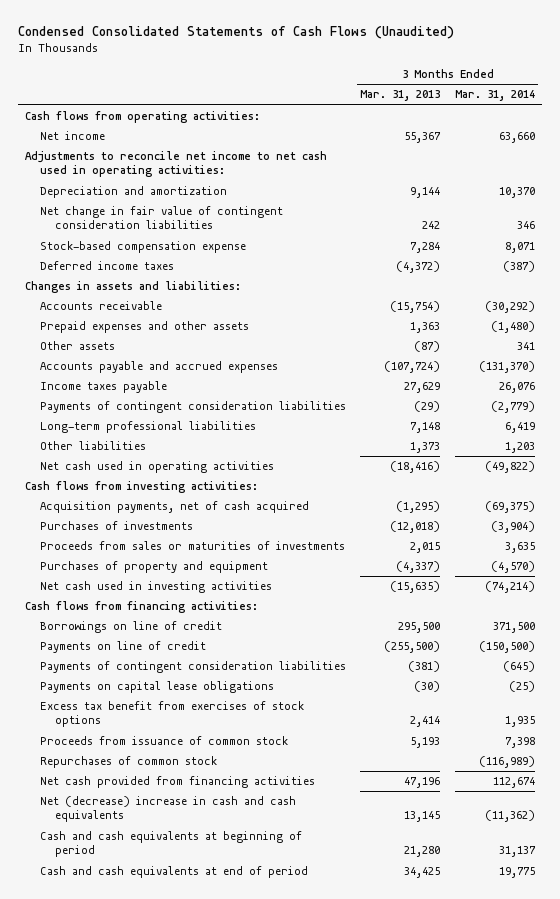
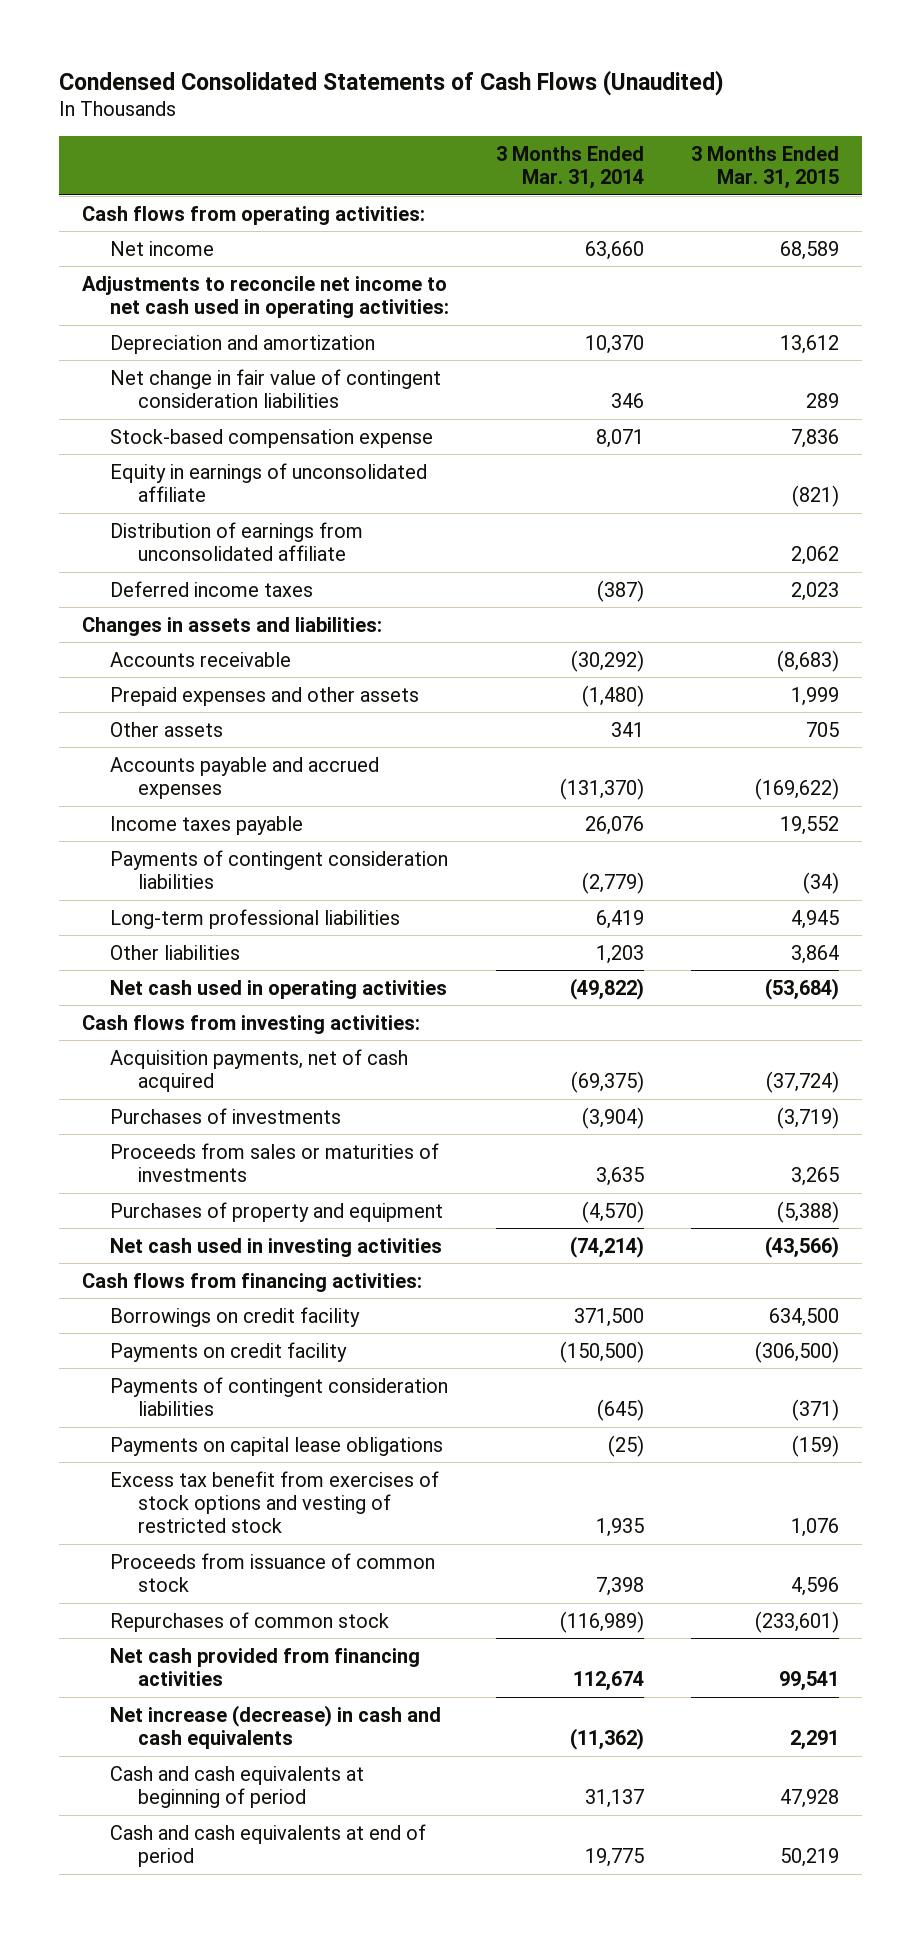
[360,90,441,102] Mar. 31, 2013 -> none
none -> [690,145,839,190] 3 Months Ended Mar. 31, 2015
none -> [110,462,428,502] Equity in earnings of unconsolidated affiliate
none -> [110,521,364,561] Distribution of earnings from unconsolidated affiliate
[40,621,223,634] Borrowings on line of credit -> [110,1306,361,1327] Borrowings on credit facility
[40,641,207,654] Payments on line of credit -> [110,1341,348,1362] Payments on credit facility
[40,701,305,728] Excess tax benefit from exercises of stock options -> [110,1470,440,1534] Excess tax benefit from exercises of stock options and vesting of restricted stock
[40,796,297,823] Net (decrease) increase in cash and cash equivalents -> [110,1704,442,1749] Net increase (decrease) in cash and cash equivalents

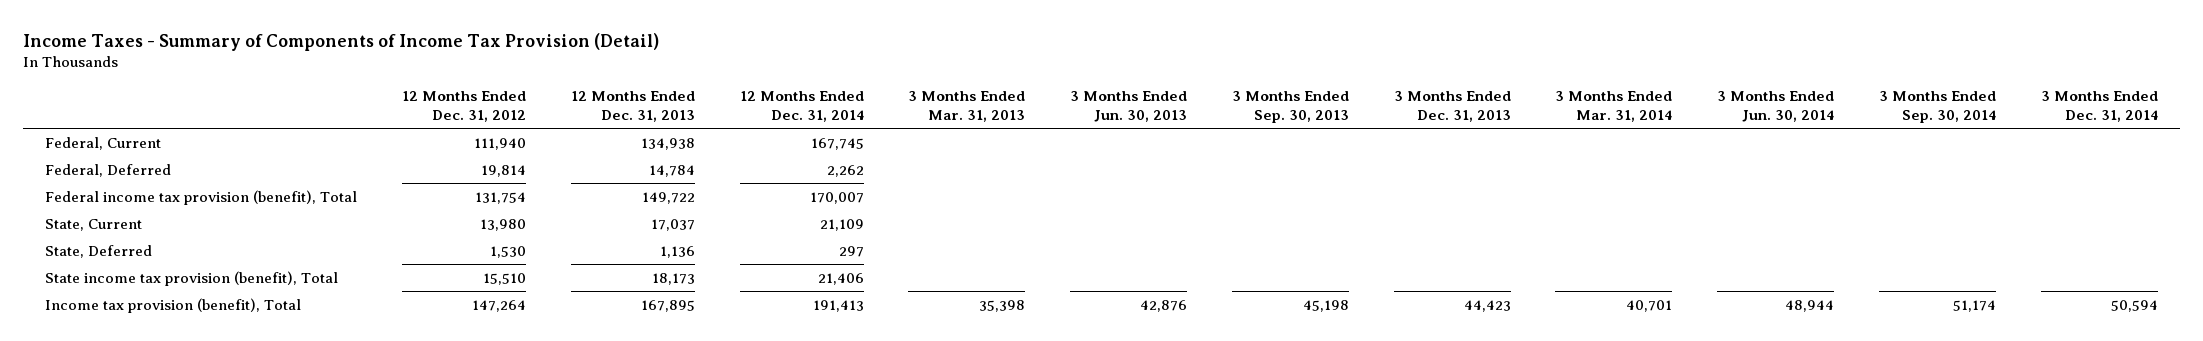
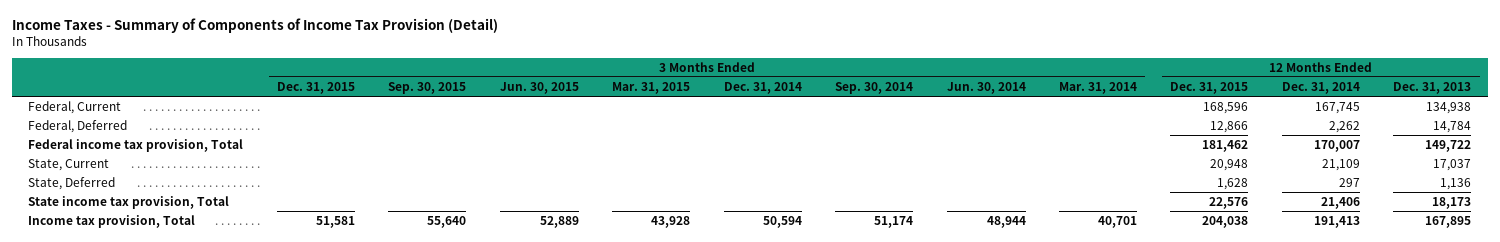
[402,91,527,122] 12 Months Ended Dec. 31, 2012 -> none
[908,91,1026,122] 3 Months Ended Mar. 31, 2013 -> none
[1070,91,1188,122] 3 Months Ended Jun. 30, 2013 -> none
[1231,91,1349,123] 3 Months Ended Sep. 30, 2013 -> none
[1393,91,1511,122] 3 Months Ended Dec. 31, 2013 -> none
none -> [276,81,355,94] Dec. 31, 2015
none -> [388,81,467,94] Sep. 30, 2015
none -> [499,81,579,94] Jun. 30, 2015
none -> [612,81,691,94] Mar. 31, 2015
none -> [1170,81,1249,94] Dec. 31, 2015
[45,189,358,205] Federal income tax provision (benefit), Total -> [28,138,244,152] Federal income tax provision, Total
[45,270,339,286] State income tax provision (benefit), Total -> [28,195,230,209] State income tax provision, Total
[45,297,302,313] Income tax provision (benefit), Total -> [28,214,196,228] Income tax provision, Total

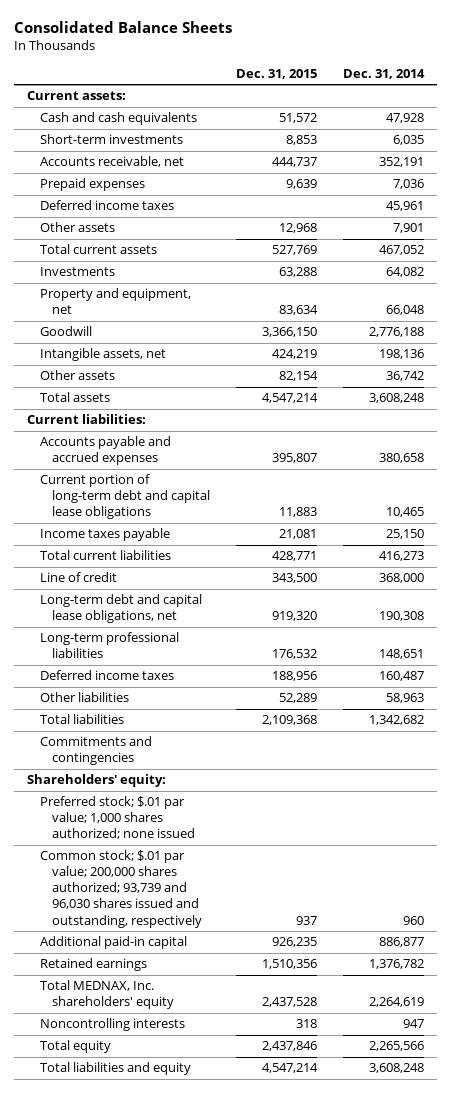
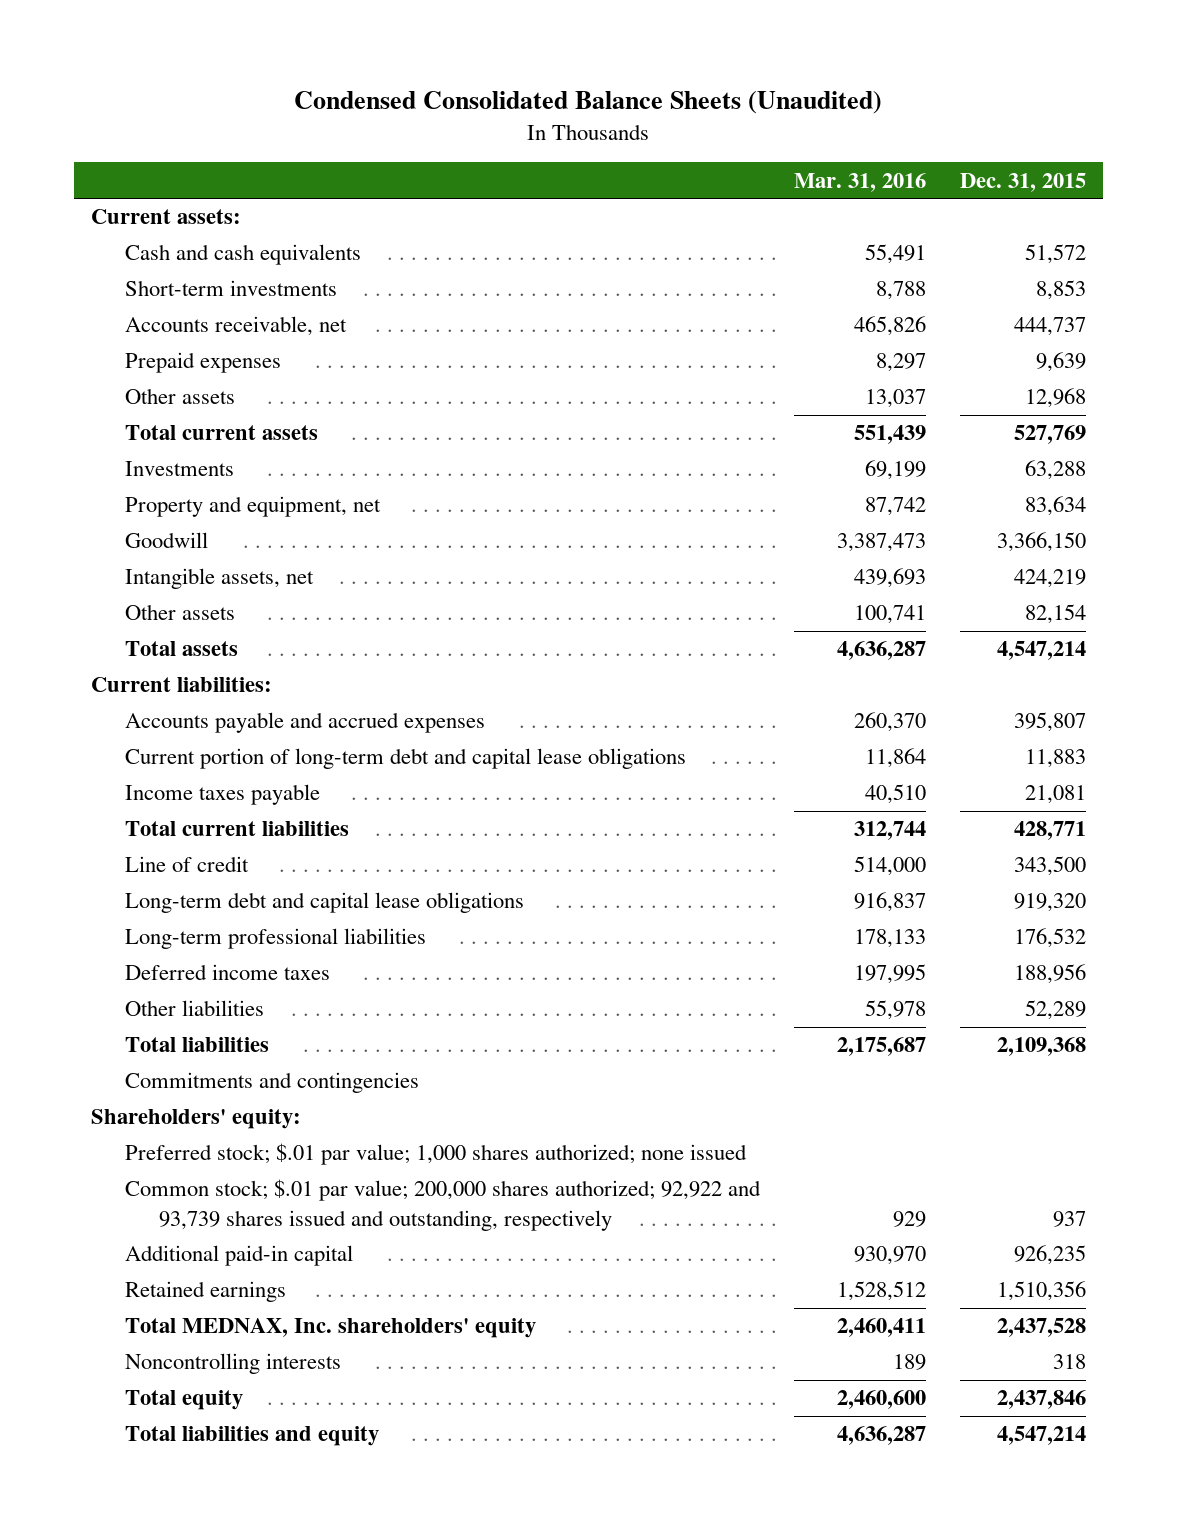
[14,21,233,34] Consolidated Balance Sheets -> [294,90,883,114] Condensed Consolidated Balance Sheets (Unaudited)
[343,68,426,79] Dec. 31, 2014 -> none
none -> [793,172,926,192] Mar. 31, 2016
[39,200,174,211] Deferred income taxes -> none
[39,594,202,624] Long-term debt and capital lease obligations, net -> [124,892,524,914] Long-term debt and capital lease obligations
[39,850,203,928] Common stock; $.01 par value; 200,000 shares authorized; 93,739 and 96,030 shares issued and outstanding, respectively -> [124,1179,761,1231] Common stock; $.01 par value; 200,000 shares authorized; 92,922 and 93,739 shares issued and outstanding, respectively

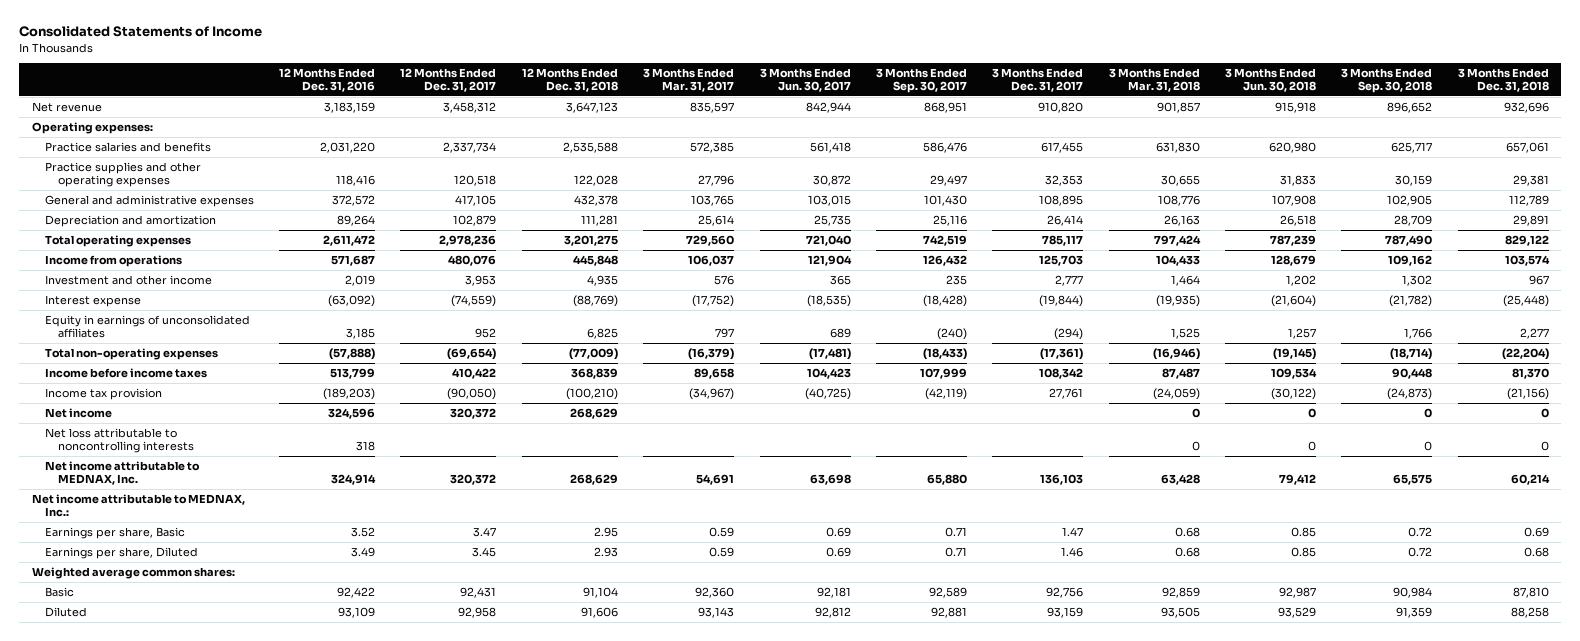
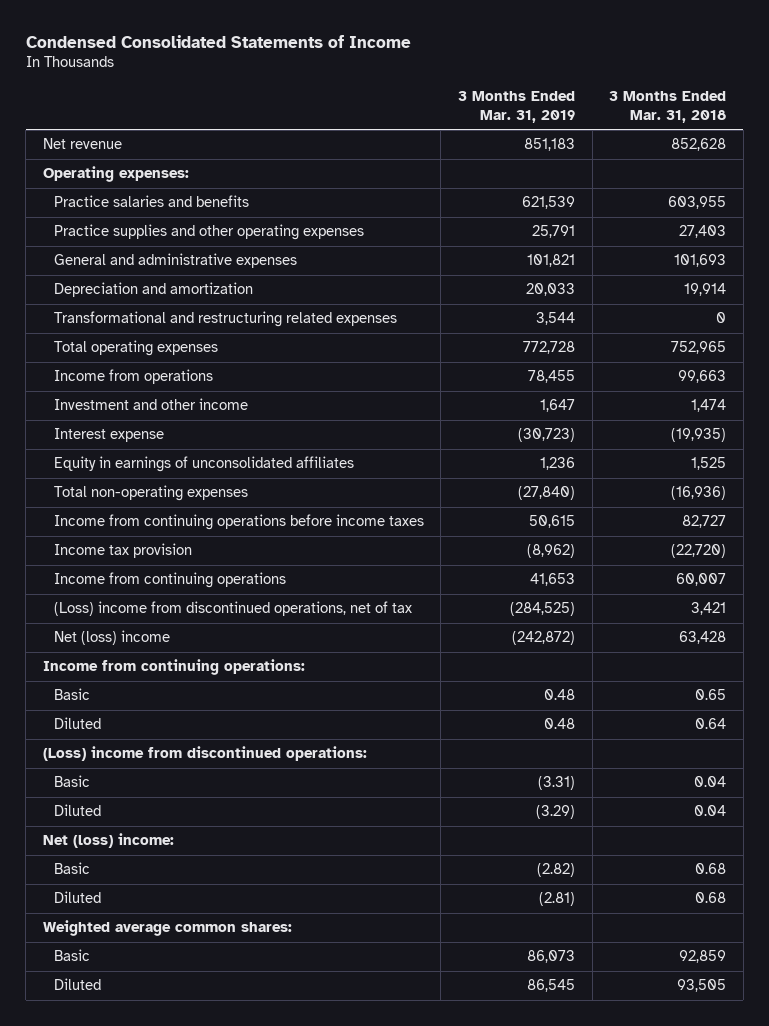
[19,26,263,38] Consolidated Statements of Income -> [25,34,411,48] Condensed Consolidated Statements of Income
[279,67,376,93] 12 Months Ended Dec. 31, 2016 -> none
[400,67,497,93] 12 Months Ended Dec. 31, 2017 -> none
[521,67,618,93] 12 Months Ended Dec. 31, 2018 -> none
[643,67,735,93] 3 Months Ended Mar. 31, 2017 -> none
[759,67,851,93] 3 Months Ended Jun. 30, 2017 -> none
[875,67,967,94] 3 Months Ended Sep. 30, 2017 -> none
[992,67,1084,93] 3 Months Ended Dec. 31, 2017 -> none
[1224,67,1316,93] 3 Months Ended Jun. 30, 2018 -> none
[1341,67,1433,94] 3 Months Ended Sep. 30, 2018 -> none
[1457,67,1549,93] 3 Months Ended Dec. 31, 2018 -> none
none -> [458,91,576,123] 3 Months Ended Mar. 31, 2019
[1156,101,1200,113] 901,857 -> [671,138,727,152] 852,628
[1155,141,1200,153] 631,830 -> [668,196,727,210] 603,955
[1160,175,1200,187] 30,655 -> [679,225,727,239] 27,403
[1157,194,1200,206] 108,776 -> [674,254,727,268] 101,693
[1163,214,1200,226] 26,163 -> [684,283,727,297] 19,914
none -> [53,311,397,328] Transformational and restructuring related expenses
[1153,234,1201,246] 797,424 -> [671,341,727,355] 752,965
[1155,254,1200,266] 104,433 -> [678,370,727,384] 99,663
[1170,274,1200,286] 1,464 -> [691,399,727,413] 1,474
[44,407,112,418] Net income -> none
[44,427,194,454] Net loss attributable to noncontrolling interests -> none
[1152,347,1200,360] (16,946) -> [671,486,727,501] (16,936)
[44,367,207,378] Income before income taxes -> [53,514,424,531] Income from continuing operations before income taxes
[1161,367,1200,379] 87,487 -> [682,515,727,529] 82,727
[1152,387,1200,400] (24,059) -> [671,544,727,559] (22,720)
none -> [53,572,286,589] Income from continuing operations
none -> [53,601,412,617] (Loss) income from discontinued operations, net of tax
[44,460,200,486] Net income attributable to MEDNAX, Inc. -> [53,630,170,646] Net (loss) income
none -> [42,659,305,676] Income from continuing operations:
none -> [53,688,90,701] Basic
none -> [53,717,101,730] Diluted
none -> [42,746,367,762] (Loss) income from discontinued operations:
none -> [53,775,90,788] Basic
none -> [53,804,101,817] Diluted
[31,493,245,518] Net income attributable to MEDNAX, Inc.: -> [42,833,174,849] Net (loss) income:
[44,526,185,539] Earnings per share, Basic -> [53,862,90,875] Basic
[44,546,198,559] Earnings per share, Diluted -> [53,891,101,904] Diluted

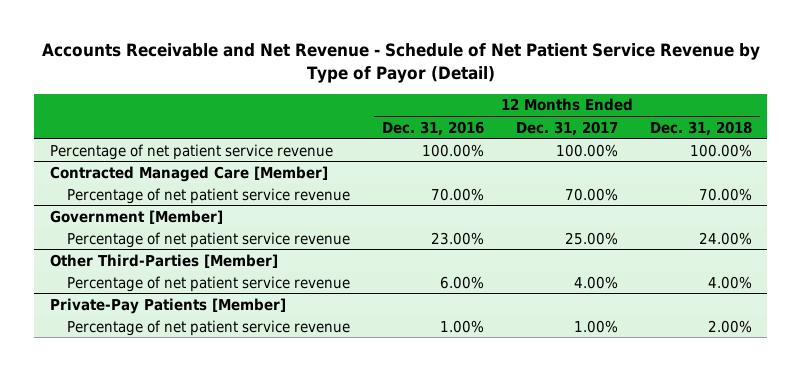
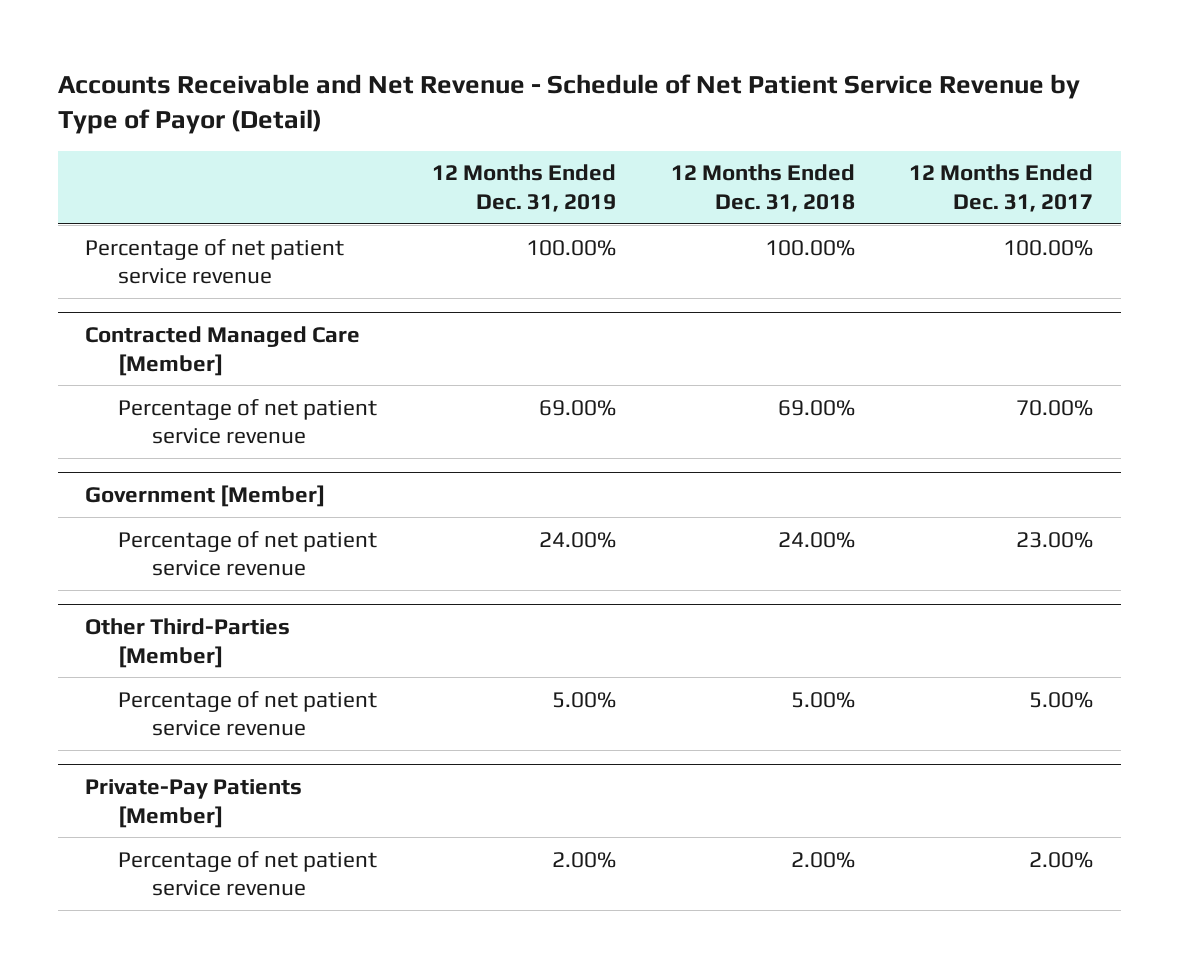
[382,120,485,136] Dec. 31, 2016 -> none
none -> [431,164,616,213] 12 Months Ended Dec. 31, 2019
[698,187,752,201] 70.00% -> [777,399,855,416] 69.00%
[564,231,618,245] 25.00% -> [1016,531,1094,548] 23.00%
[573,275,618,289] 4.00% -> [1029,691,1094,708] 5.00%
[707,275,752,289] 4.00% -> [790,691,855,708] 5.00%
[573,319,618,333] 1.00% -> [1029,851,1094,868] 2.00%

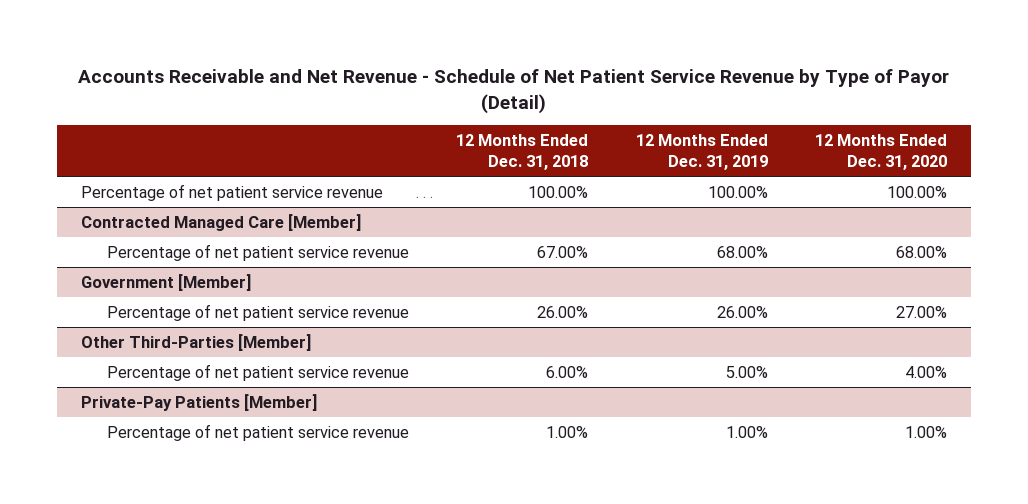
[909,164,1094,213] 12 Months Ended Dec. 31, 2017 -> none
none -> [815,134,948,170] 12 Months Ended Dec. 31, 2020
[538,399,616,416] 69.00% -> [716,245,768,258] 68.00%
[777,399,855,416] 69.00% -> [537,245,589,258] 67.00%
[538,531,616,548] 24.00% -> [716,305,768,318] 26.00%
[777,531,855,548] 24.00% -> [537,305,589,318] 26.00%
[790,691,855,708] 5.00% -> [546,365,589,378] 6.00%
[551,851,616,868] 2.00% -> [725,425,768,438] 1.00%
[790,851,855,868] 2.00% -> [546,425,589,438] 1.00%

